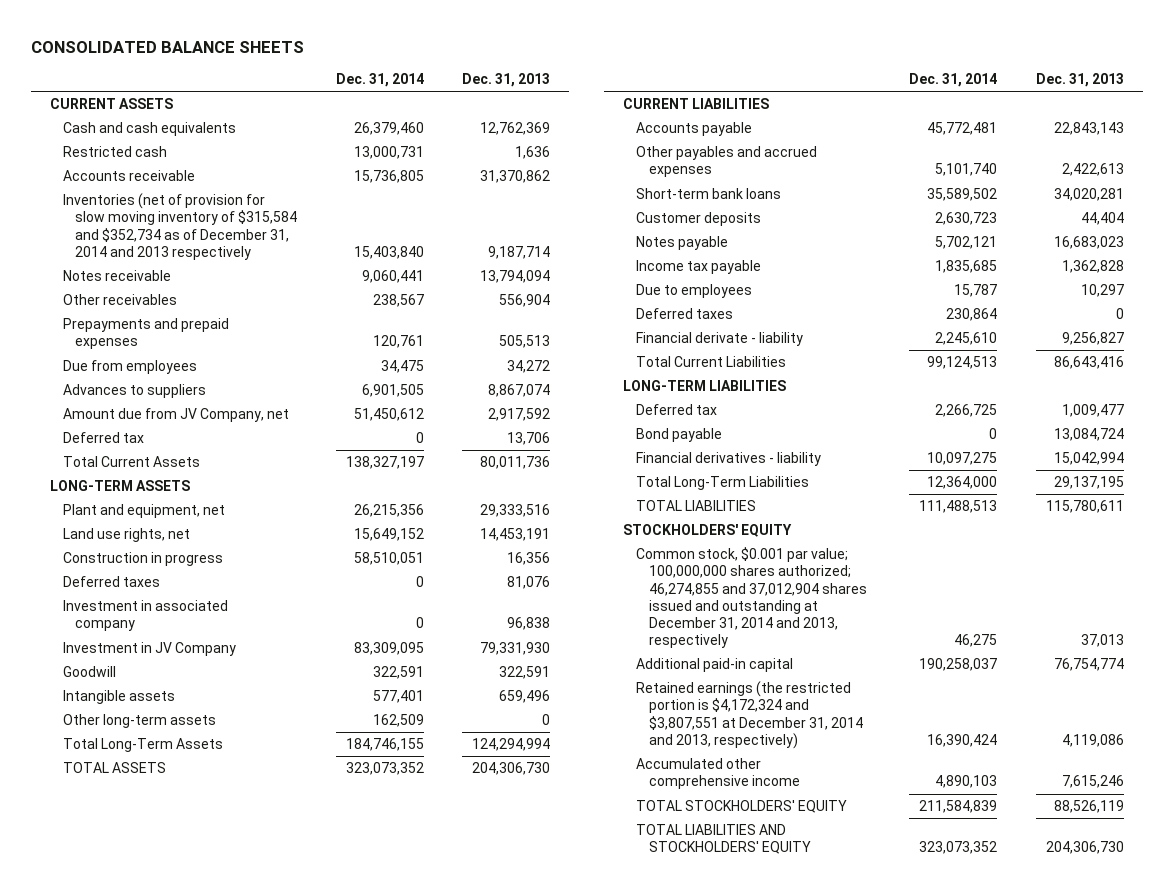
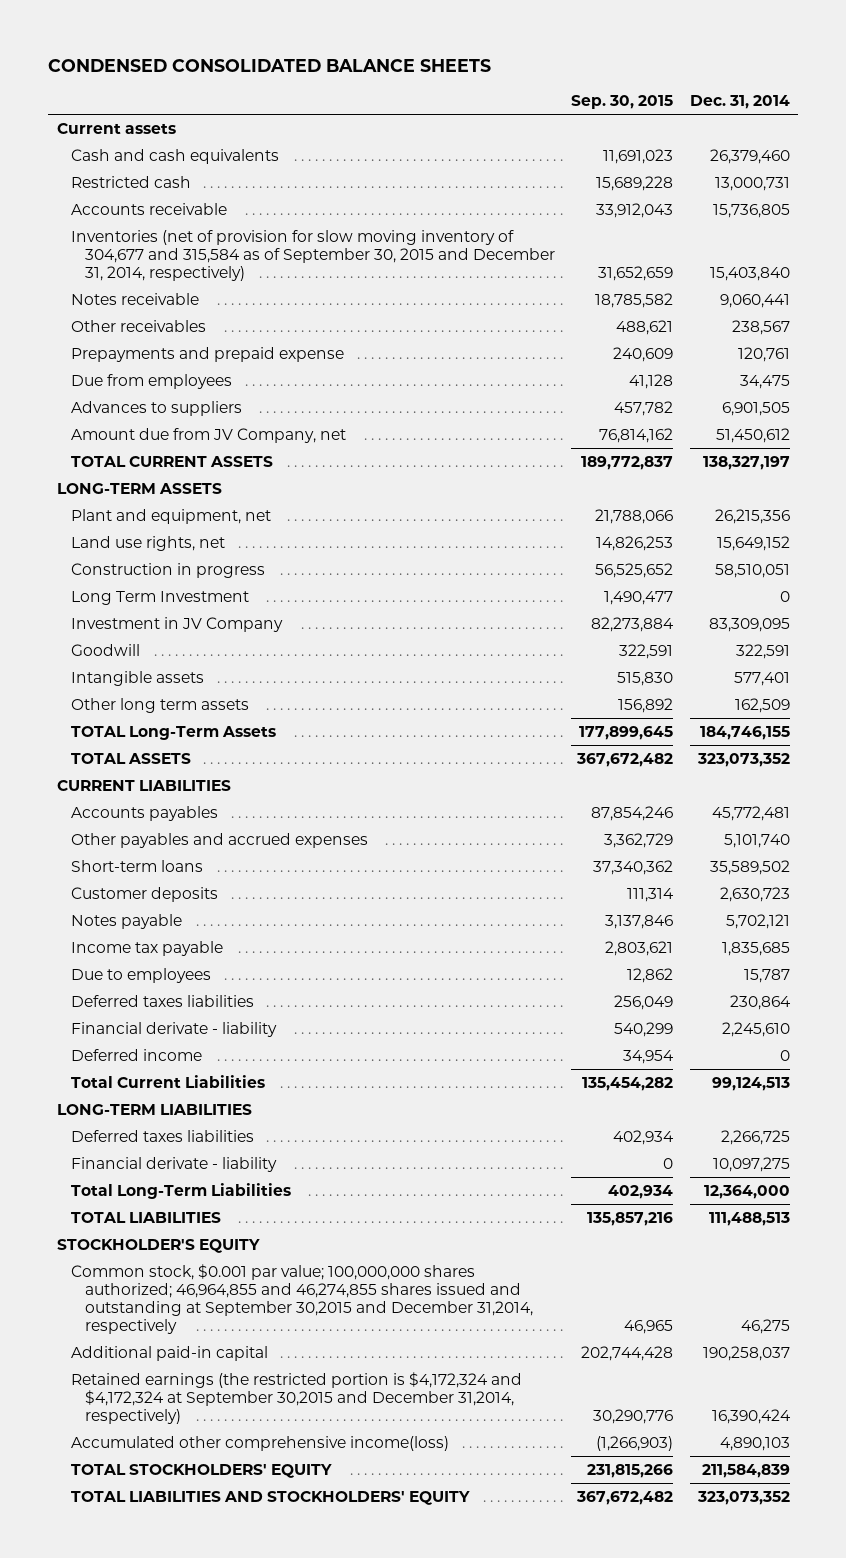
[30,40,304,53] CONSOLIDATED BALANCE SHEETS -> [48,59,492,73] CONDENSED CONSOLIDATED BALANCE SHEETS
[461,72,550,87] Dec. 31, 2013 -> none
none -> [571,95,674,110] Sep. 30, 2015
[49,98,173,110] CURRENT ASSETS -> [56,122,176,134] Current assets
[62,193,298,260] Inventories (net of provision for slow moving inventory of $315,584 and $352,734 as of December 31, 2014 and 2013 respectively -> [70,229,556,281] Inventories (net of provision for slow moving inventory of 304,677 and 315,584 as of September 30, 2015 and December 31, 2014, respectively)
[62,318,229,350] Prepayments and prepaid expenses -> [70,346,344,362] Prepayments and prepaid expense
[62,432,144,444] Deferred tax -> none
[62,456,200,468] Total Current Assets -> [70,455,273,467] TOTAL CURRENT ASSETS
[62,576,160,588] Deferred taxes -> none
[62,600,228,632] Investment in associated company -> [70,590,249,605] Long Term Investment
[62,714,216,729] Other long-term assets -> [70,697,249,713] Other long term assets
[62,738,223,753] Total Long-Term Assets -> [70,725,276,740] TOTAL Long-Term Assets
[636,122,753,137] Accounts payable -> [70,805,218,821] Accounts payables
[636,188,782,200] Short-term bank loans -> [70,859,203,872] Short-term loans
[636,308,734,320] Deferred taxes -> [70,994,254,1007] Deferred taxes liabilities
none -> [70,1048,202,1061] Deferred income
[636,428,723,443] Bond payable -> none
[636,404,718,416] Deferred tax -> [70,1129,254,1142] Deferred taxes liabilities
[636,452,822,467] Financial derivatives - liability -> [70,1156,277,1172] Financial derivate - liability
[623,524,793,538] STOCKHOLDERS' EQUITY -> [56,1238,260,1253] STOCKHOLDER'S EQUITY
[636,547,868,649] Common stock, $0.001 par value; 100,000,000 shares authorized; 46,274,855 and 37,012,904 shares issued and outstanding at December 31, 2014 and 2013, respectively -> [70,1263,534,1334] Common stock, $0.001 par value; 100,000,000 shares authorized; 46,964,855 and 46,274,855 shares issued and outstanding at September 30,2015 and December 31,2014, respectively
[636,681,864,749] Retained earnings (the restricted portion is $4,172,324 and $3,807,551 at December 31, 2014 and 2013, respectively) -> [70,1371,522,1424] Retained earnings (the restricted portion is $4,172,324 and $4,172,324 at September 30,2015 and December 31,2014, respectively)
[636,758,801,790] Accumulated other comprehensive income -> [70,1435,449,1451] Accumulated other comprehensive income(loss)

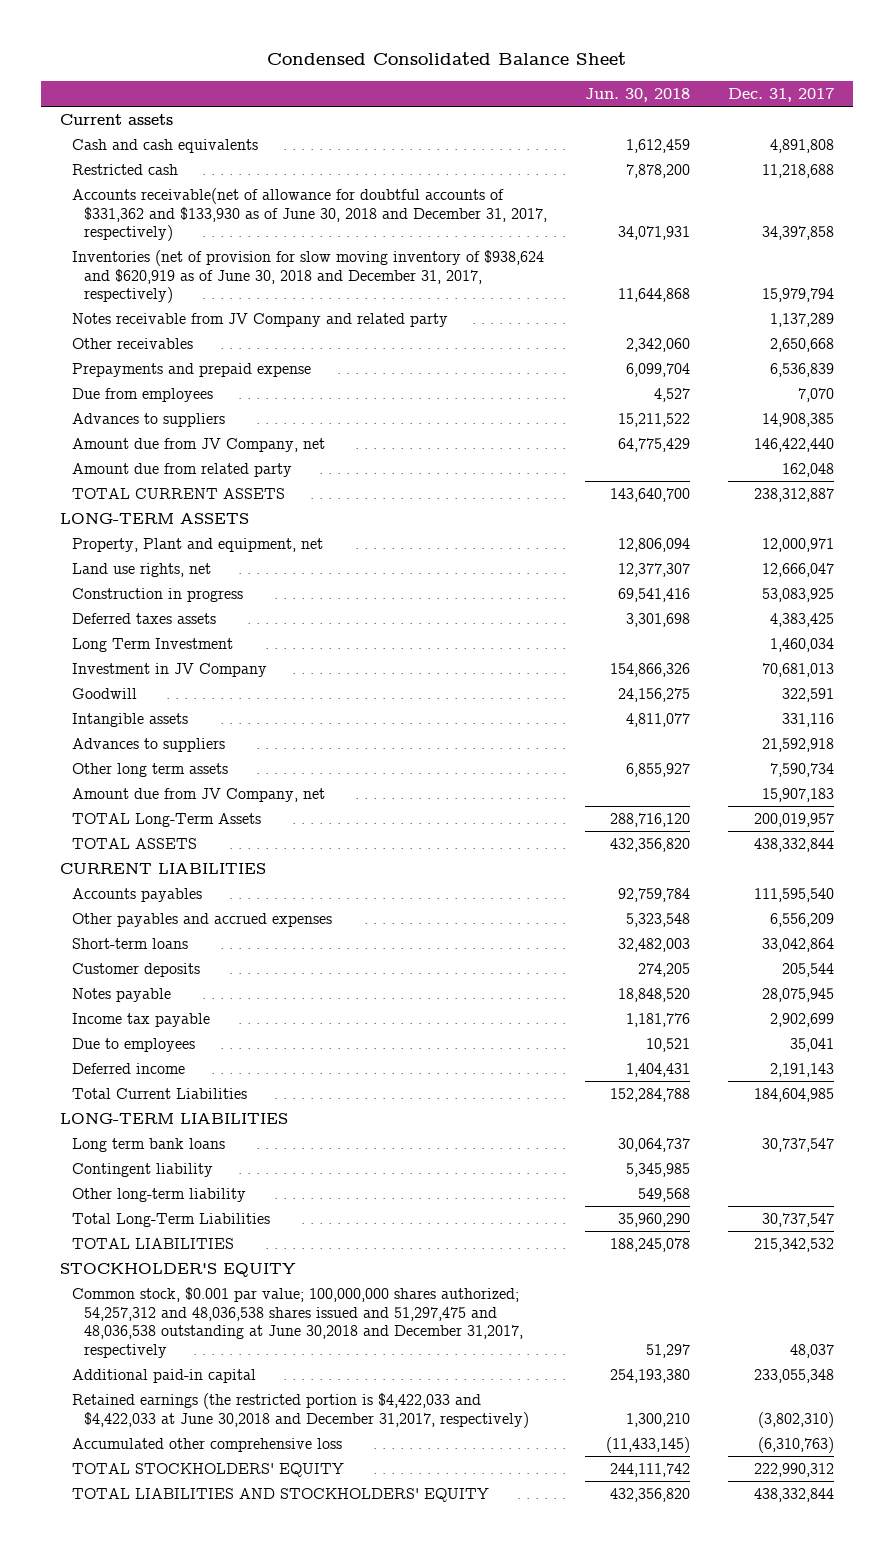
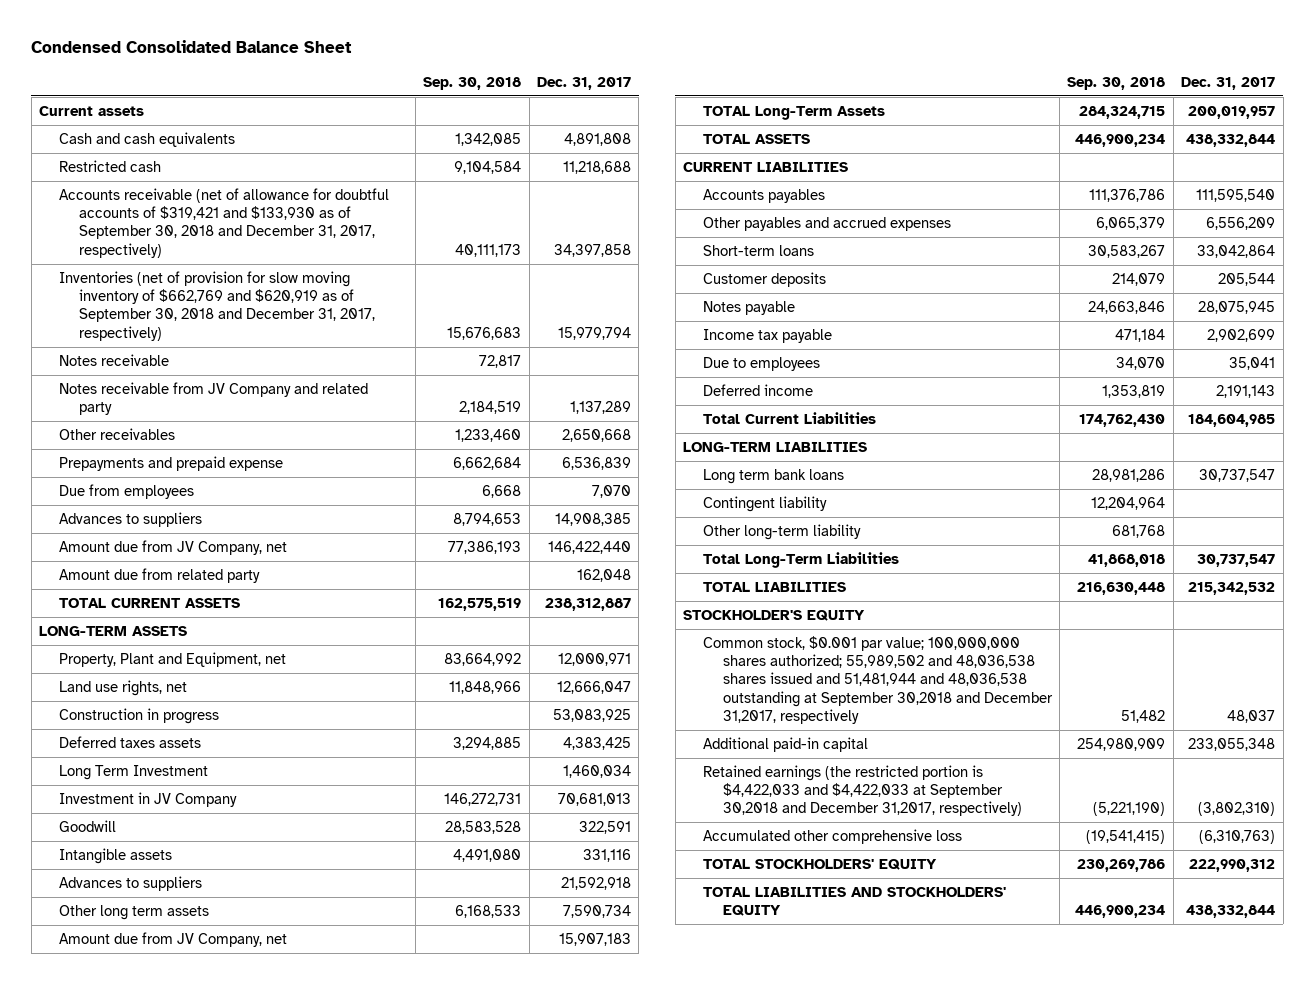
[585,87,691,102] Jun. 30, 2018 -> none
none -> [423,76,522,90] Sep. 30, 2018
[71,188,548,242] Accounts receivable(net of allowance for doubtful accounts of $331,362 and $133,930 as of June 30, 2018 and December 31, 2017, respectively) -> [58,187,389,258] Accounts receivable (net of allowance for doubtful accounts of $319,421 and $133,930 as of September 30, 2018 and December 31, 2017, respectively)
[71,250,544,304] Inventories (net of provision for slow moving inventory of $938,624 and $620,919 as of June 30, 2018 and December 31, 2017, respectively) -> [58,270,375,341] Inventories (net of provision for slow moving inventory of $662,769 and $620,919 as of September 30, 2018 and December 31, 2017, respectively)
none -> [58,353,169,366] Notes receivable
[71,538,323,553] Property, Plant and equipment, net -> [58,651,286,667] Property, Plant and Equipment, net
[71,1287,524,1358] Common stock, $0.001 par value; 100,000,000 shares authorized; 54,257,312 and 48,036,538 shares issued and 51,297,475 and 48,036,538 outstanding at June 30,2018 and December 31,2017, respectively -> [702,635,1053,724] Common stock, $0.001 par value; 100,000,000 shares authorized; 55,989,502 and 48,036,538 shares issued and 51,481,944 and 48,036,538 outstanding at September 30,2018 and December 31,2017, respectively
[71,1393,530,1428] Retained earnings (the restricted portion is $4,422,033 and $4,422,033 at June 30,2018 and December 31,2017, respectively) -> [702,764,1022,817] Retained earnings (the restricted portion is $4,422,033 and $4,422,033 at September 30,2018 and December 31,2017, respectively)

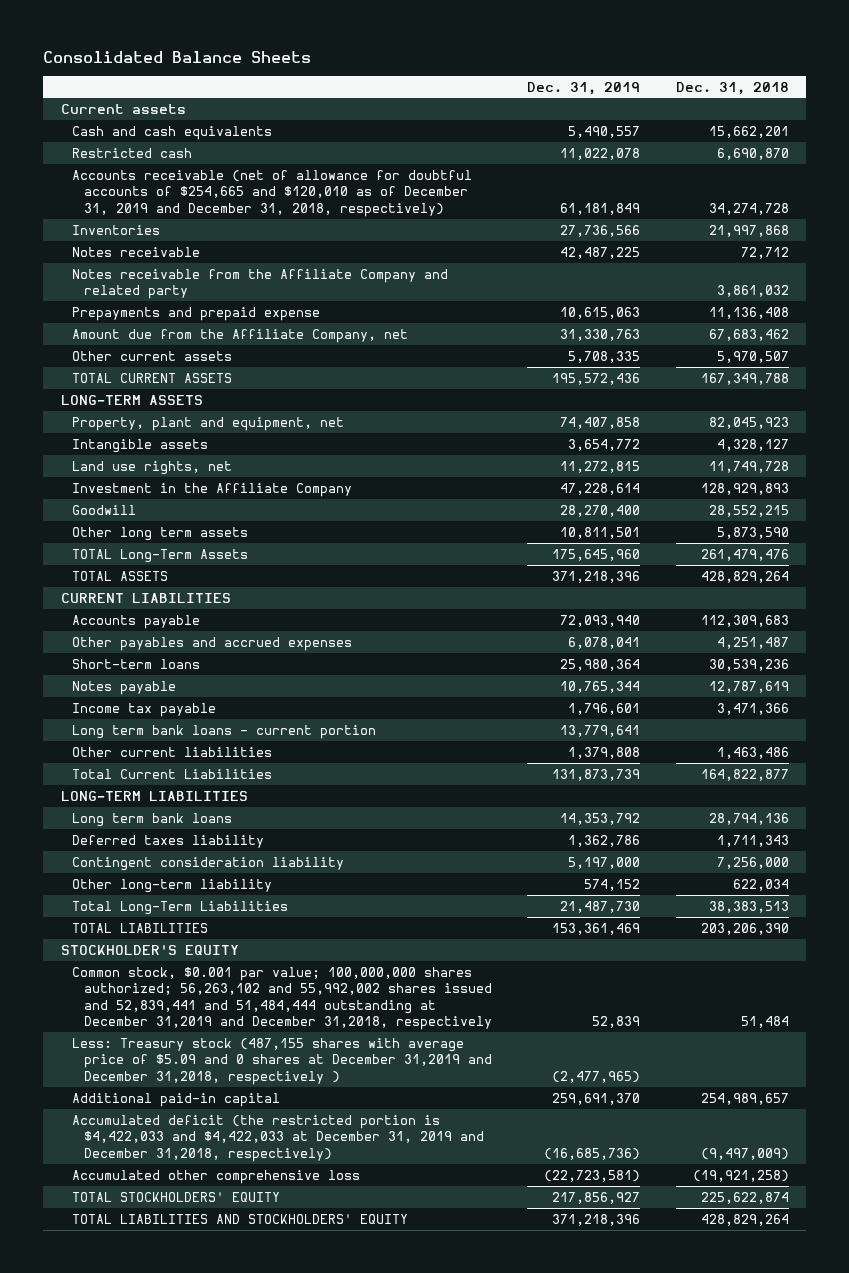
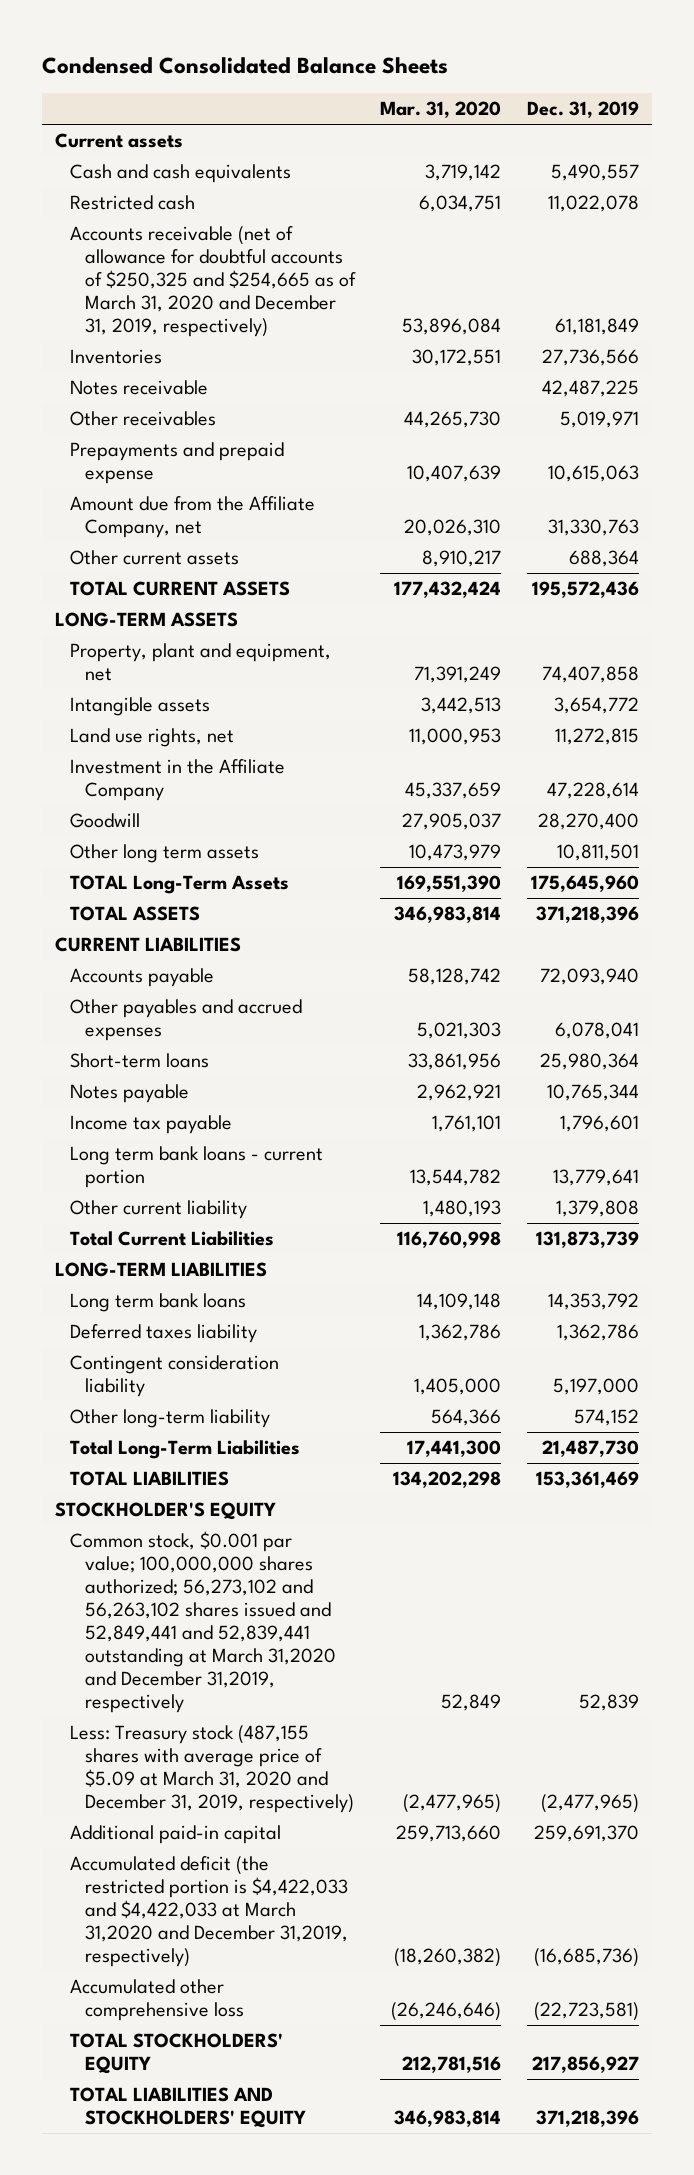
[42,50,311,63] Consolidated Balance Sheets -> [42,57,449,75] Condensed Consolidated Balance Sheets
[675,81,789,95] Dec. 31, 2018 -> none
none -> [380,101,502,119] Mar. 31, 2020
[72,169,473,217] Accounts receivable (net of allowance for doubtful accounts of $254,665 and $120,010 as of December 31, 2019 and December 31, 2018, respectively) -> [69,226,356,337] Accounts receivable (net of allowance for doubtful accounts of $250,325 and $254,665 as of March 31, 2020 and December 31, 2019, respectively)
[72,268,449,300] Notes receivable from the Affiliate Company and related party -> none
none -> [69,411,216,427] Other receivables
[568,350,641,363] 5,708,335 -> [569,550,640,568] 688,364
[72,746,273,757] Other current liabilities -> [69,1200,247,1220] Other current liability
[72,966,492,1031] Common stock, $0.001 par value; 100,000,000 shares authorized; 56,263,102 and 55,992,002 shares issued and 52,839,441 and 51,484,444 outstanding at December 31,2019 and December 31,2018, respectively -> [69,1531,336,1713] Common stock, $0.001 par value; 100,000,000 shares authorized; 56,273,102 and 56,263,102 shares issued and 52,849,441 and 52,839,441 outstanding at March 31,2020 and December 31,2019, respectively
[72,1037,492,1085] Less: Treasury stock (487,155 shares with average price of $5.09 and 0 shares at December 31,2019 and December 31,2018, respectively ) -> [69,1725,354,1814] Less: Treasury stock (487,155 shares with average price of $5.09 at March 31, 2020 and December 31, 2019, respectively)
[72,1114,484,1162] Accumulated deficit (the restricted portion is $4,422,033 and $4,422,033 at December 31, 2019 and December 31,2018, respectively) -> [69,1856,348,1967] Accumulated deficit (the restricted portion is $4,422,033 and $4,422,033 at March 31,2020 and December 31,2019, respectively)

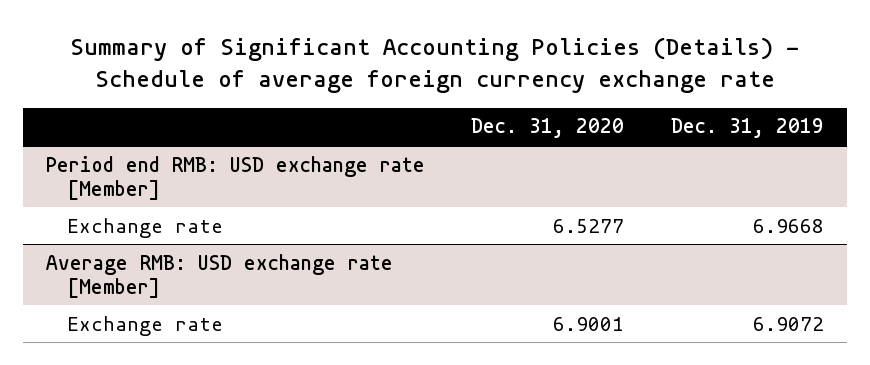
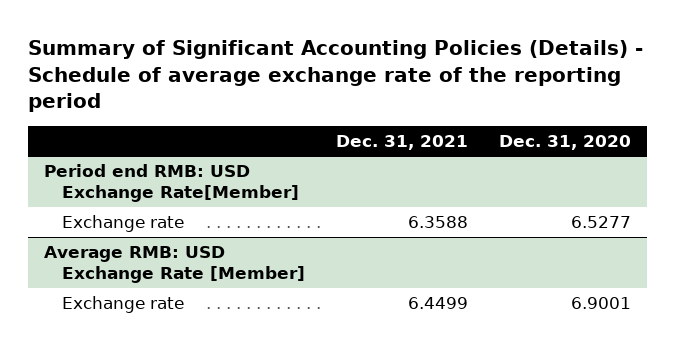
[69,37,799,94] Summary of Significant Accounting Policies (Details) - Schedule of average foreign currency exchange rate -> [28,39,644,113] Summary of Significant Accounting Policies (Details) - Schedule of average exchange rate of the reporting period
[670,118,824,139] Dec. 31, 2019 -> none
none -> [336,134,469,150] Dec. 31, 2021
[46,155,426,200] Period end RMB: USD exchange rate [Member] -> [43,164,300,202] Period end RMB: USD Exchange Rate[Member]
[46,253,394,298] Average RMB: USD exchange rate [Member] -> [43,246,306,283] Average RMB: USD Exchange Rate [Member]

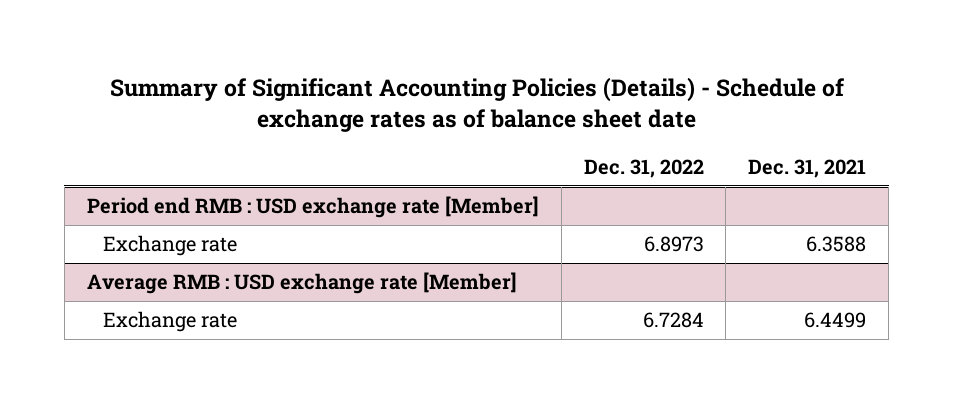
[28,39,644,113] Summary of Significant Accounting Policies (Details) - Schedule of average exchange rate of the reporting period -> [109,76,845,133] Summary of Significant Accounting Policies (Details) - Schedule of exchange rates as of balance sheet date
[499,134,632,150] Dec. 31, 2020 -> none
none -> [583,158,704,178] Dec. 31, 2022
[43,164,300,202] Period end RMB: USD Exchange Rate[Member] -> [86,196,539,219] Period end RMB : USD exchange rate [Member]
[43,246,306,283] Average RMB: USD Exchange Rate [Member] -> [86,272,517,295] Average RMB : USD exchange rate [Member]

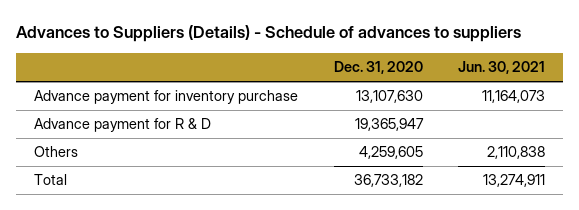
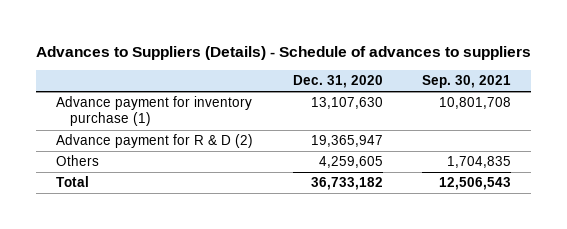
[458,61,546,75] Jun. 30, 2021 -> none
none -> [422,75,512,89] Sep. 30, 2021
[34,90,299,105] Advance payment for inventory purchase -> [55,96,252,127] Advance payment for inventory purchase (1)
[34,118,212,133] Advance payment for R & D -> [55,134,253,149] Advance payment for R & D (2)

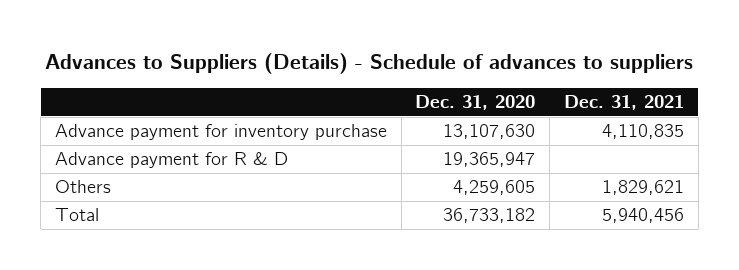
[422,75,512,89] Sep. 30, 2021 -> none
none -> [563,95,684,111] Dec. 31, 2021
[55,96,252,127] Advance payment for inventory purchase (1) -> [54,124,387,141] Advance payment for inventory purchase
[55,134,253,149] Advance payment for R & D (2) -> [54,152,288,169] Advance payment for R & D

